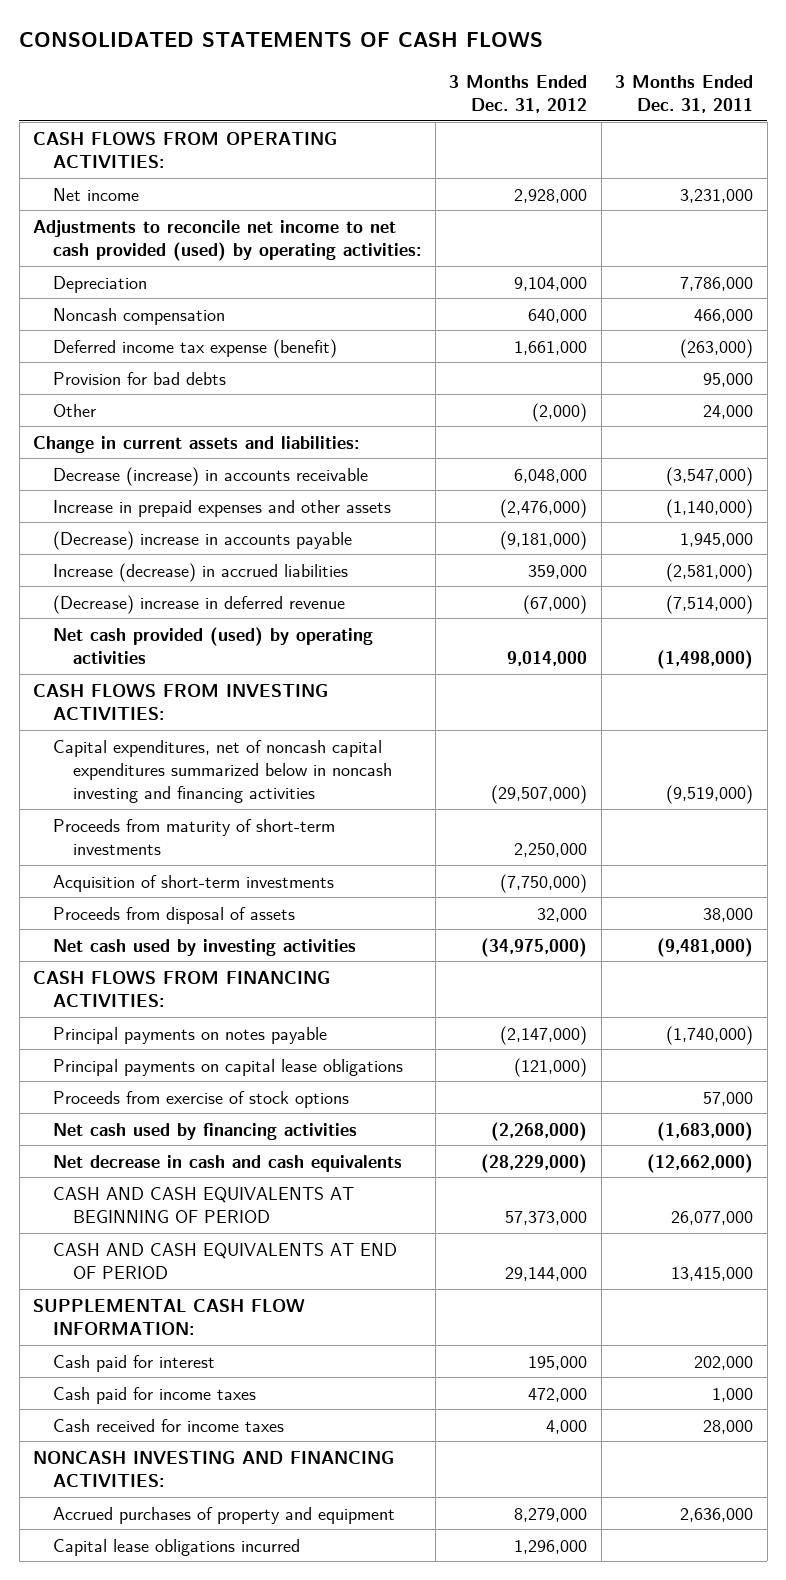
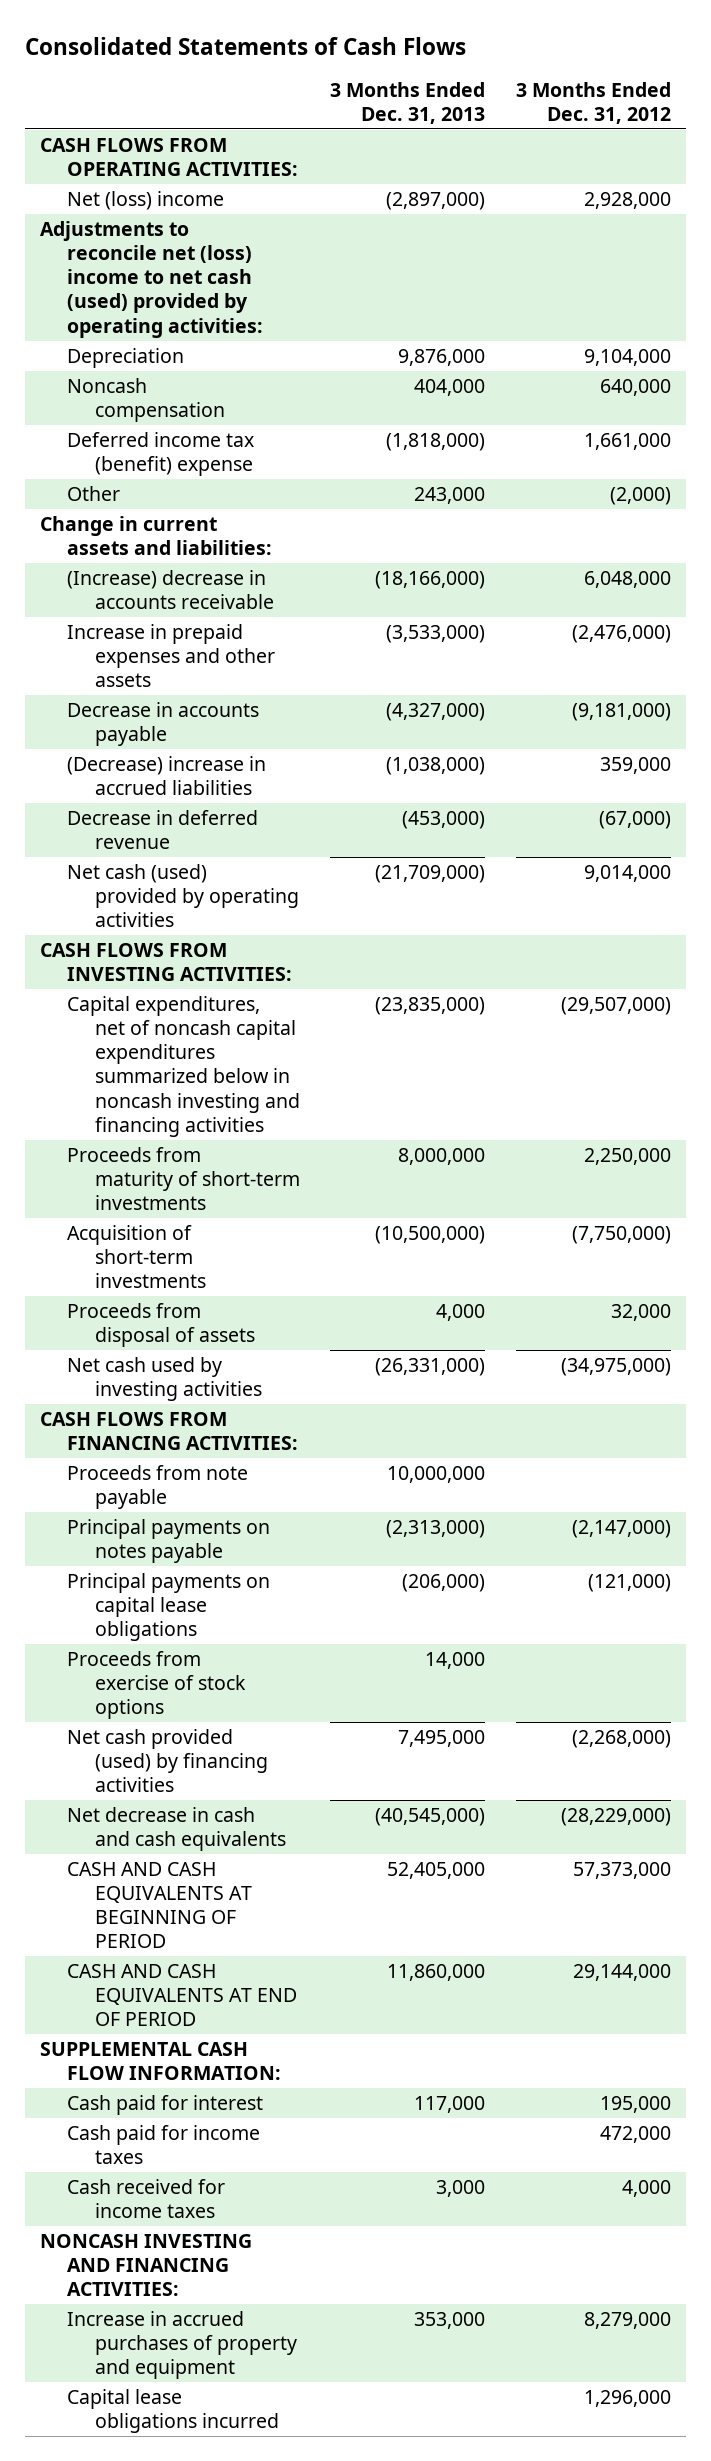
[19,32,544,48] CONSOLIDATED STATEMENTS OF CASH FLOWS -> [24,37,466,56] Consolidated Statements of Cash Flows
[615,74,754,114] 3 Months Ended Dec. 31, 2011 -> none
none -> [330,81,486,124] 3 Months Ended Dec. 31, 2013
[52,187,139,201] Net income -> [67,191,225,211] Net (loss) income
[33,219,421,261] Adjustments to reconcile net income to net cash provided (used) by operating activities: -> [39,221,264,338] Adjustments to reconcile net (loss) income to net cash (used) provided by operating activities:
[52,371,226,385] Provision for bad debts -> none
[52,338,337,358] Deferred income tax expense (benefit) -> [67,432,255,477] Deferred income tax (benefit) expense
[52,466,368,486] Decrease (increase) in accounts receivable -> [67,570,274,610] (Increase) decrease in accounts receivable
[52,530,352,550] (Decrease) increase in accounts payable -> [67,702,260,747] Decrease in accounts payable
[52,562,348,582] Increase (decrease) in accrued liabilities -> [67,756,267,796] (Decrease) increase in accrued liabilities
[52,594,345,614] (Decrease) increase in deferred revenue -> [67,810,259,850] Decrease in deferred revenue
[52,626,373,664] Net cash provided (used) by operating activities -> [67,864,299,928] Net cash (used) provided by operating activities
none -> [67,1465,249,1510] Proceeds from note payable
[52,1122,357,1140] Net cash used by financing activities -> [67,1729,268,1793] Net cash provided (used) by financing activities
[52,1506,395,1524] Accrued purchases of property and equipment -> [67,2311,297,2380] Increase in accrued purchases of property and equipment

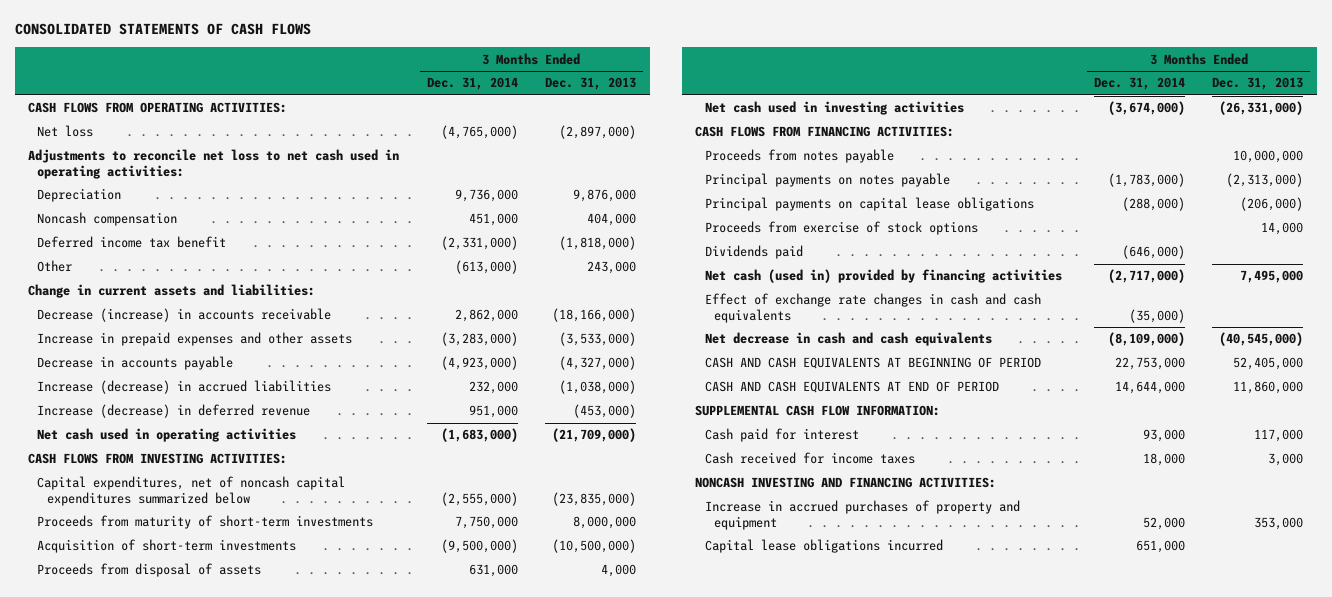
[24,37,466,56] Consolidated Statements of Cash Flows -> [14,23,311,36] CONSOLIDATED STATEMENTS OF CASH FLOWS
[515,81,671,124] 3 Months Ended Dec. 31, 2012 -> none
none -> [426,77,518,91] Dec. 31, 2014
[67,191,225,211] Net (loss) income -> [37,125,94,138] Net loss
[39,221,264,338] Adjustments to reconcile net (loss) income to net cash (used) provided by operating activities: -> [28,149,400,179] Adjustments to reconcile net loss to net cash used in operating activities:
[67,432,255,477] Deferred income tax (benefit) expense -> [37,236,227,249] Deferred income tax benefit
[67,570,274,610] (Increase) decrease in accounts receivable -> [37,308,332,323] Decrease (increase) in accounts receivable
[67,756,267,796] (Decrease) increase in accrued liabilities -> [37,380,332,395] Increase (decrease) in accrued liabilities
[67,810,259,850] Decrease in deferred revenue -> [37,404,311,419] Increase (decrease) in deferred revenue
[67,864,299,928] Net cash (used) provided by operating activities -> [37,428,297,443] Net cash used in operating activities
[67,996,300,1137] Capital expenditures, net of noncash capital expenditures summarized below in noncash investing and financing activities -> [37,476,346,506] Capital expenditures, net of noncash capital expenditures summarized below
[67,1357,262,1402] Net cash used by investing activities -> [704,101,964,116] Net cash used in investing activities
[67,1465,249,1510] Proceeds from note payable -> [704,149,894,164] Proceeds from notes payable
none -> [704,245,803,260] Dividends paid
[67,1729,268,1793] Net cash provided (used) by financing activities -> [704,269,1062,284] Net cash (used in) provided by financing activities
none -> [704,293,1041,323] Effect of exchange rate changes in cash and cash equivalents
[67,2125,261,2165] Cash paid for income taxes -> none

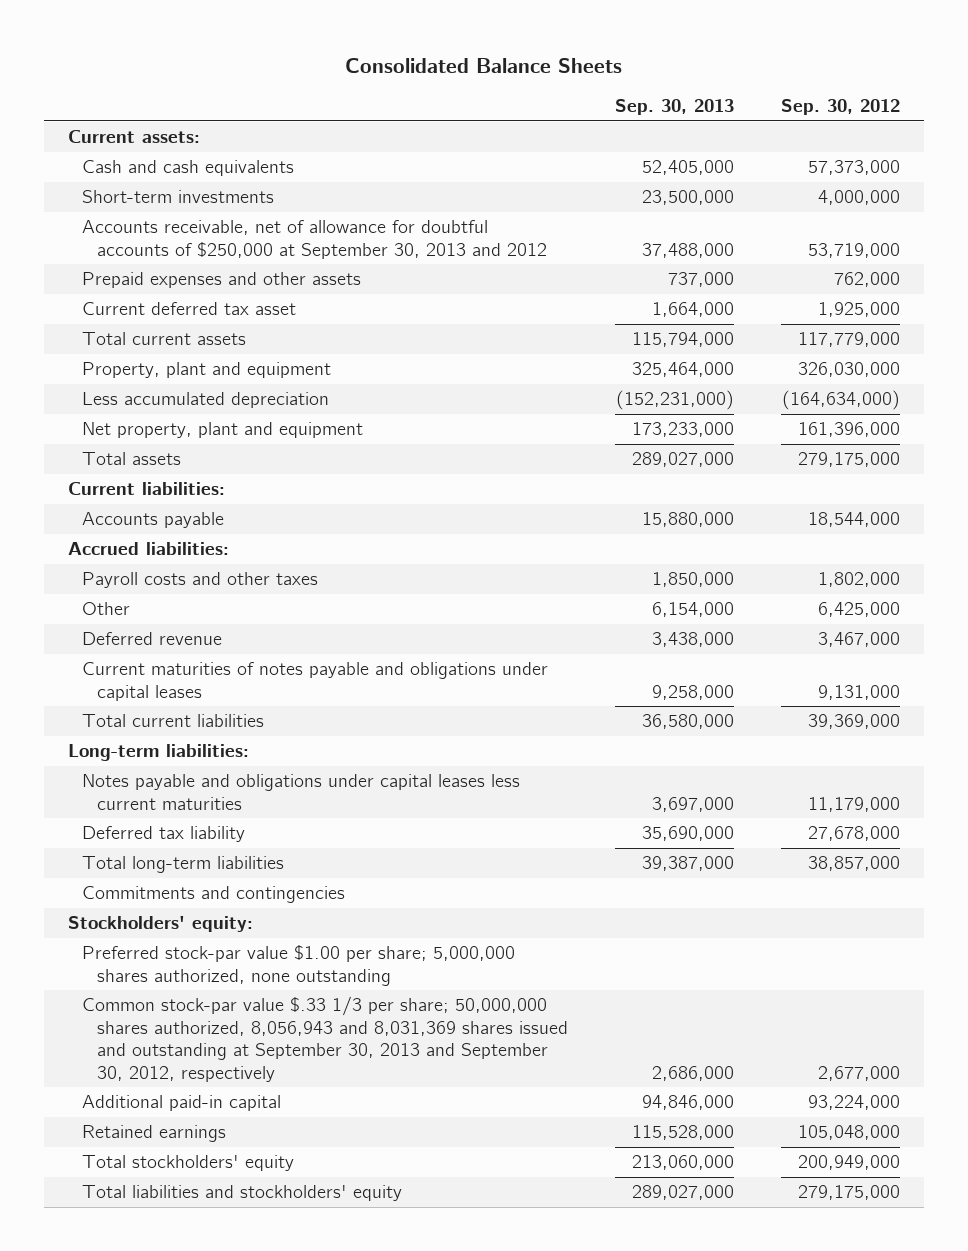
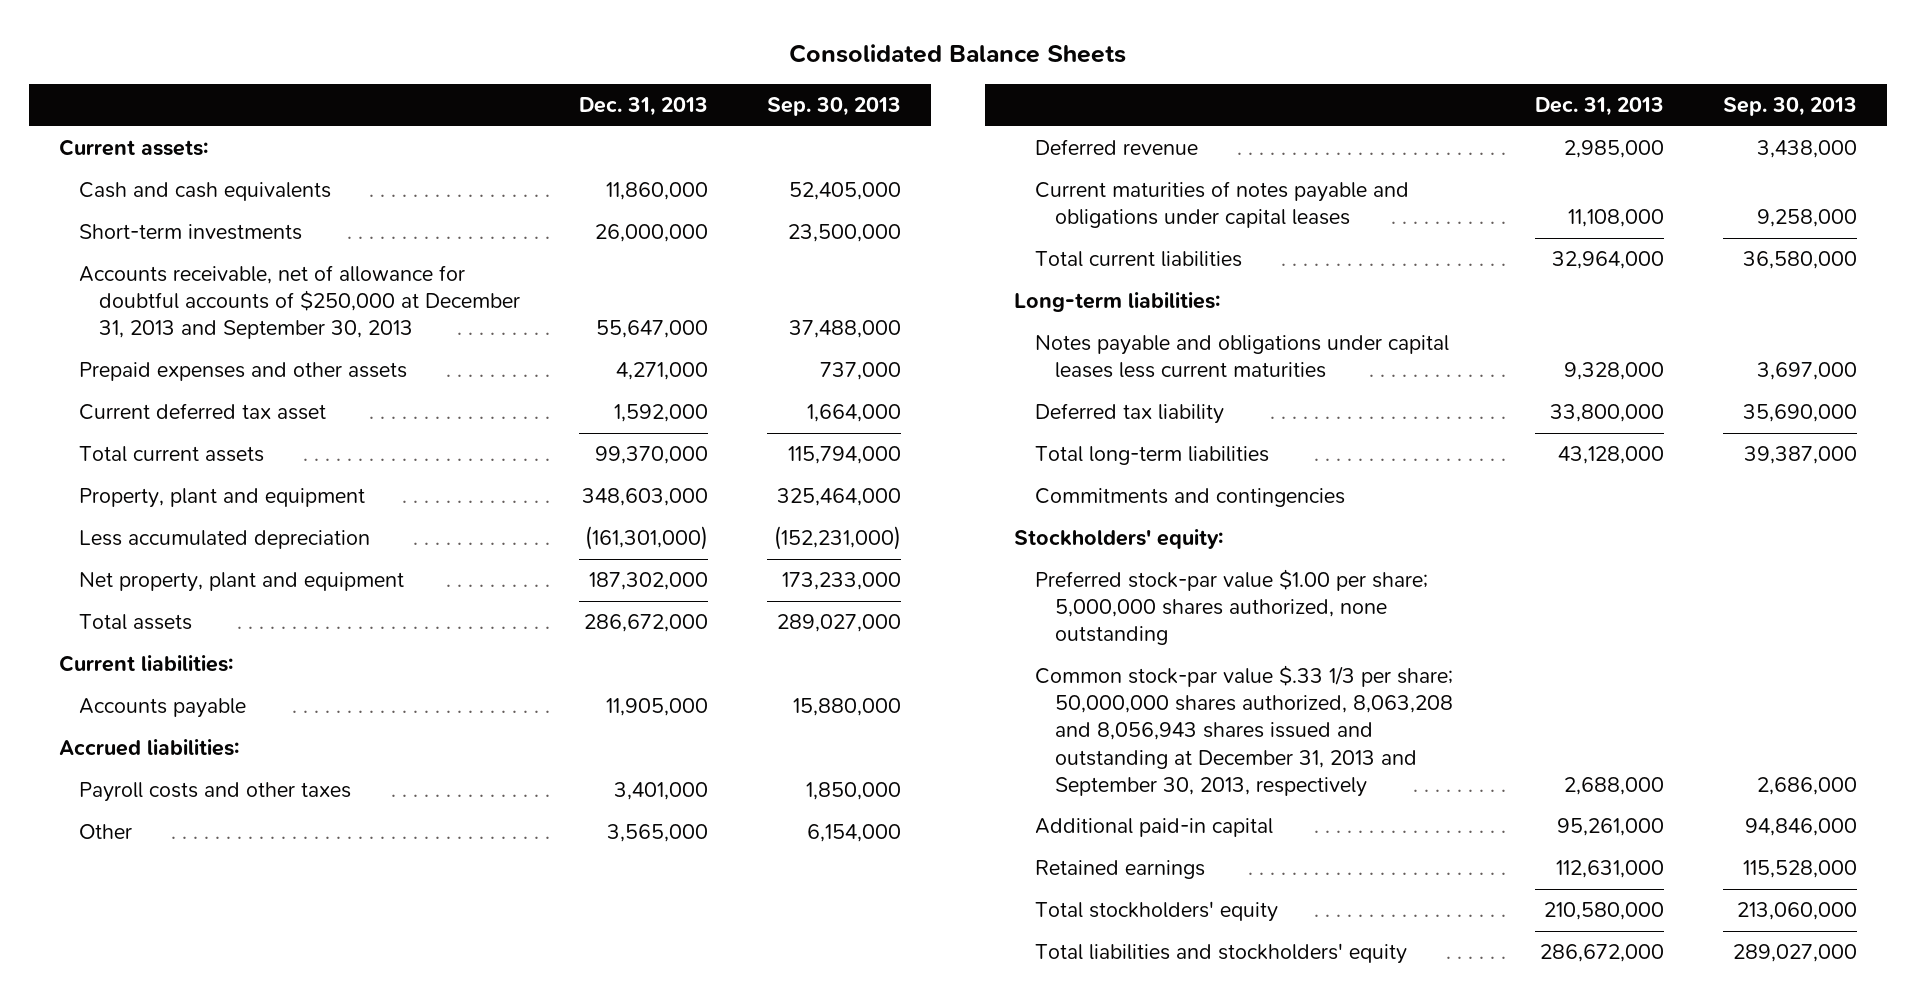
[781,99,901,116] Sep. 30, 2012 -> none
none -> [579,97,709,117] Dec. 31, 2013
[82,220,547,259] Accounts receivable, net of allowance for doubtful accounts of $250,000 at September 30, 2013 and 2012 -> [78,265,521,340] Accounts receivable, net of allowance for doubtful accounts of $250,000 at December 31, 2013 and September 30, 2013
[82,996,568,1082] Common stock-par value $.33 1/3 per share; 50,000,000 shares authorized, 8,056,943 and 8,031,369 shares issued and outstanding at September 30, 2013 and September 30, 2012, respectively -> [1034,665,1454,797] Common stock-par value $.33 1/3 per share; 50,000,000 shares authorized, 8,063,208 and 8,056,943 shares issued and outstanding at December 31, 2013 and September 30, 2013, respectively

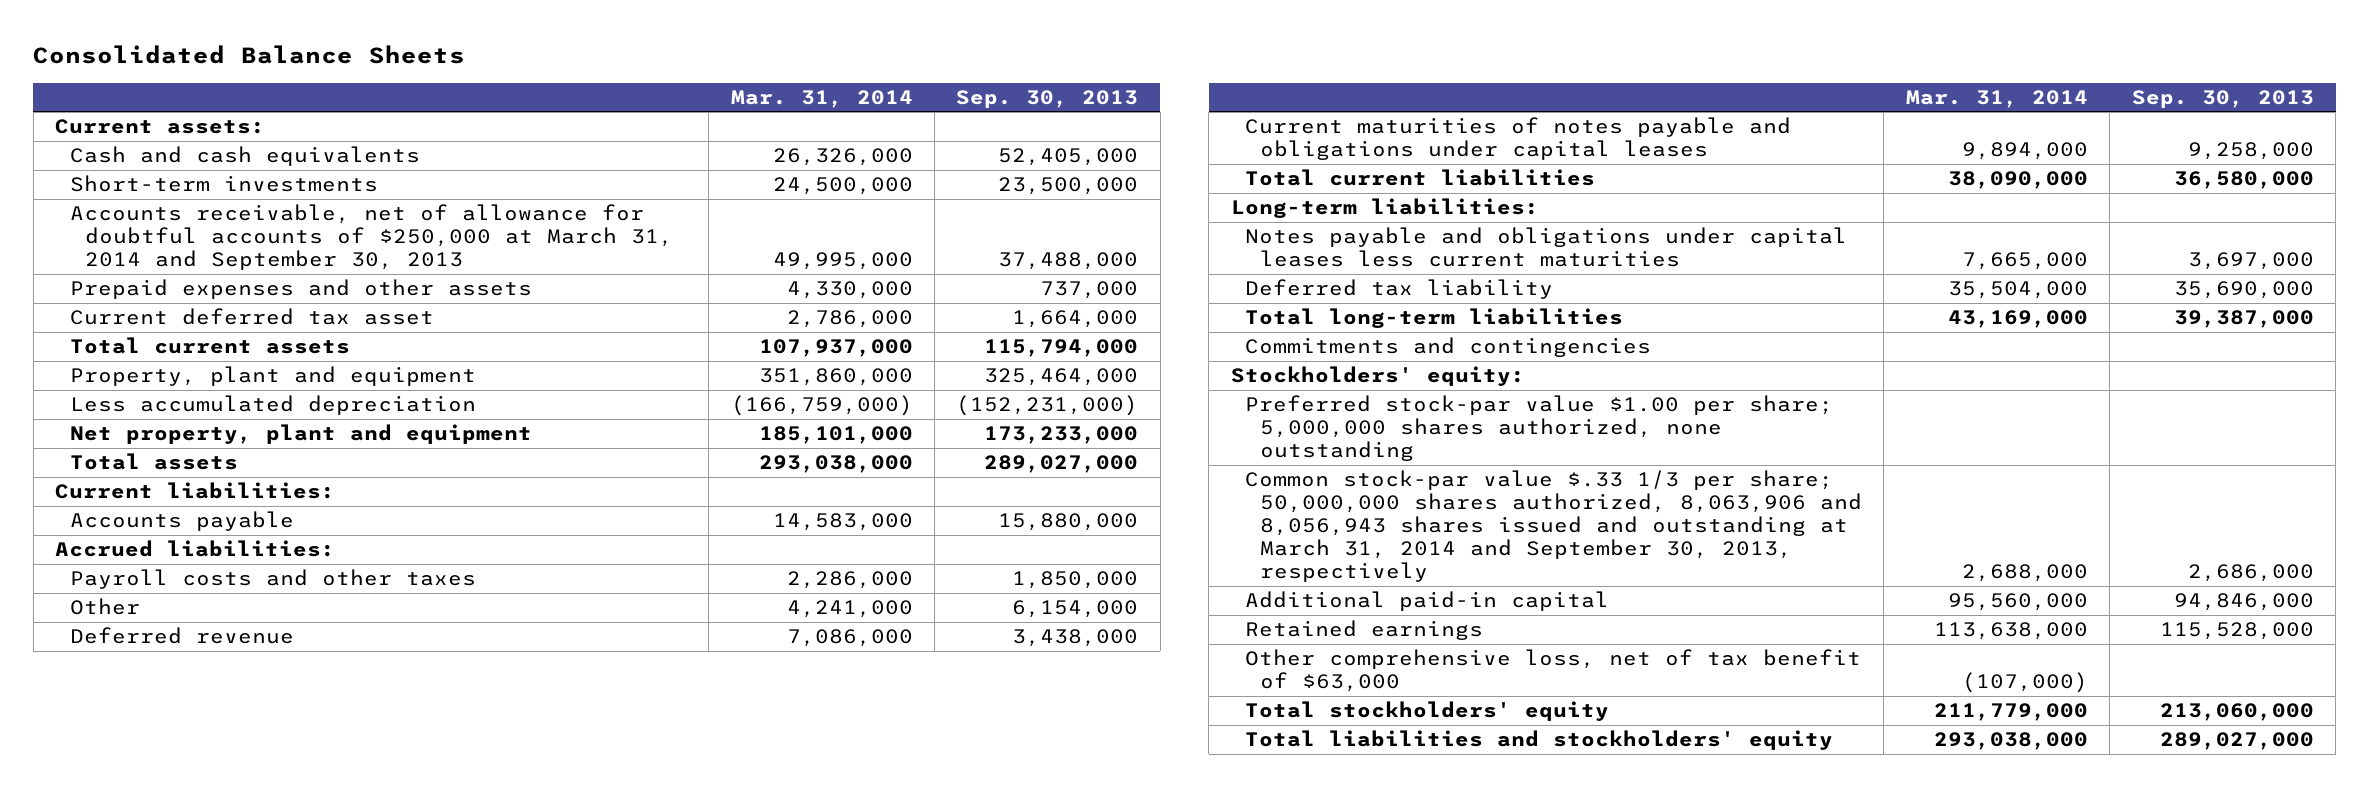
[579,97,709,117] Dec. 31, 2013 -> none
none -> [730,89,913,108] Mar. 31, 2014
[78,265,521,340] Accounts receivable, net of allowance for doubtful accounts of $250,000 at December 31, 2013 and September 30, 2013 -> [70,204,673,271] Accounts receivable, net of allowance for doubtful accounts of $250,000 at March 31, 2014 and September 30, 2013
[1034,665,1454,797] Common stock-par value $.33 1/3 per share; 50,000,000 shares authorized, 8,063,208 and 8,056,943 shares issued and outstanding at December 31, 2013 and September 30, 2013, respectively -> [1245,470,1863,583] Common stock-par value $.33 1/3 per share; 50,000,000 shares authorized, 8,063,906 and 8,056,943 shares issued and outstanding at March 31, 2014 and September 30, 2013, respectively
none -> [1245,649,1862,693] Other comprehensive loss, net of tax benefit of $63,000

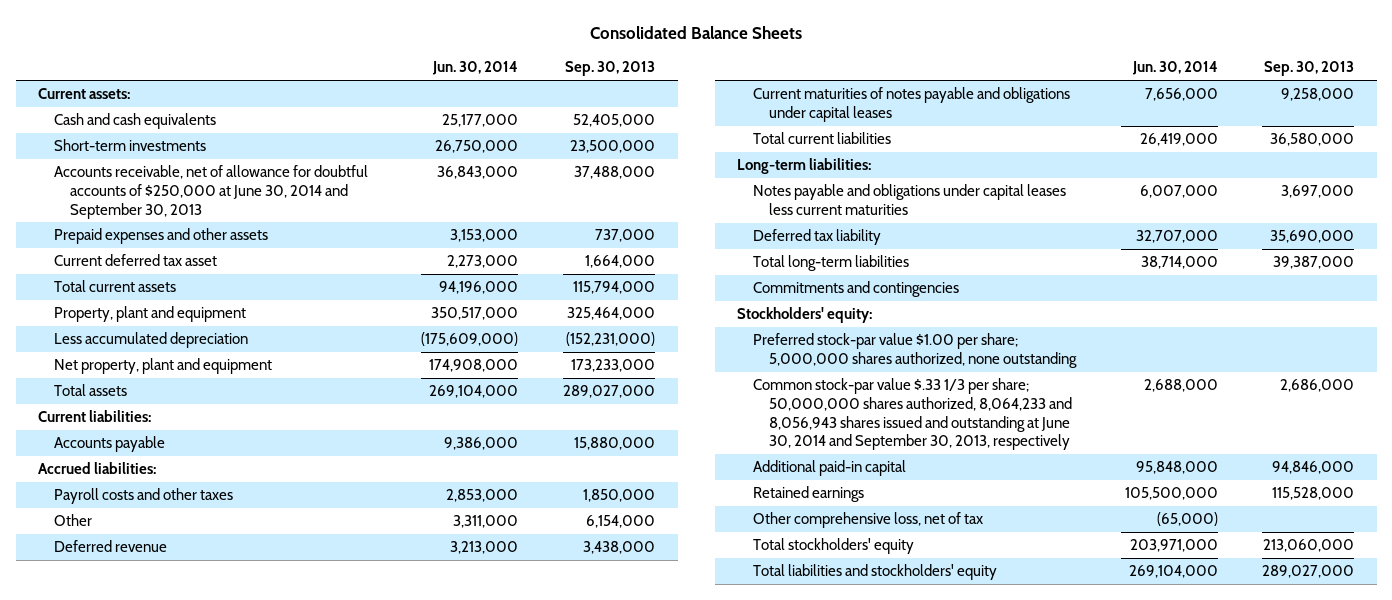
[730,89,913,108] Mar. 31, 2014 -> none
none -> [432,61,519,76] Jun. 30, 2014
[70,204,673,271] Accounts receivable, net of allowance for doubtful accounts of $250,000 at March 31, 2014 and September 30, 2013 -> [53,165,368,219] Accounts receivable, net of allowance for doubtful accounts of $250,000 at June 30, 2014 and September 30, 2013
[1245,470,1863,583] Common stock-par value $.33 1/3 per share; 50,000,000 shares authorized, 8,063,906 and 8,056,943 shares issued and outstanding at March 31, 2014 and September 30, 2013, respectively -> [752,378,1072,451] Common stock-par value $.33 1/3 per share; 50,000,000 shares authorized, 8,064,233 and 8,056,943 shares issued and outstanding at June 30, 2014 and September 30, 2013, respectively
[1245,649,1862,693] Other comprehensive loss, net of tax benefit of $63,000 -> [752,512,983,529] Other comprehensive loss, net of tax

